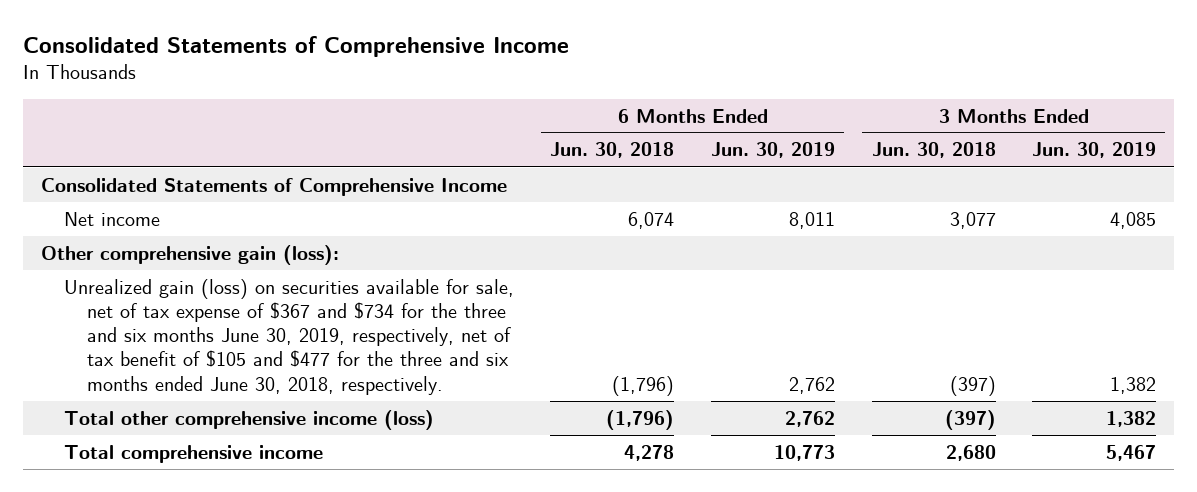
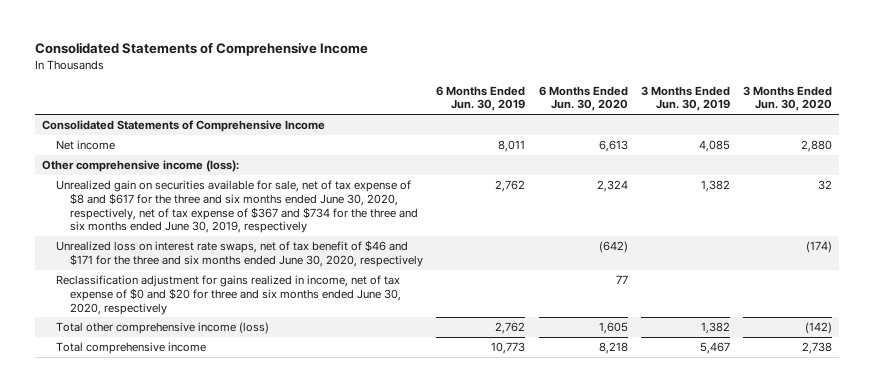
[550,142,675,159] Jun. 30, 2018 -> none
[871,142,996,159] Jun. 30, 2018 -> none
none -> [538,85,628,112] 6 Months Ended Jun. 30, 2020
none -> [743,85,833,112] 3 Months Ended Jun. 30, 2020
[40,244,339,265] Other comprehensive gain (loss): -> [41,160,239,173] Other comprehensive income (loss):
[63,278,514,395] Unrealized gain (loss) on securities available for sale, net of tax expense of $367 and $734 for the three and six months June 30, 2019, respectively, net of tax benefit of $105 and $477 for the three and six months ended June 30, 2018, respectively. -> [55,180,418,234] Unrealized gain on securities available for sale, net of tax expense of $8 and $617 for the three and six months ended June 30, 2020, respectively, net of tax expense of $367 and $734 for the three and six months ended June 30, 2019, respectively
none -> [55,240,423,267] Unrealized loss on interest rate swaps, net of tax benefit of $46 and $171 for the three and six months ended June 30, 2020, respectively
none -> [55,275,401,315] Reclassification adjustment for gains realized in income, net of tax expense of $0 and $20 for three and six months ended June 30, 2020, respectively

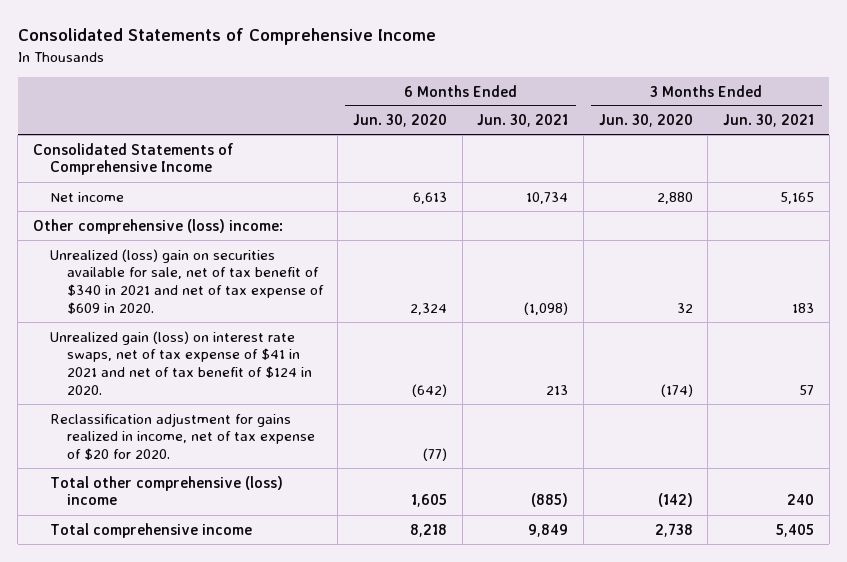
[436,85,526,112] 6 Months Ended Jun. 30, 2019 -> none
[641,85,731,112] 3 Months Ended Jun. 30, 2019 -> none
none -> [477,114,569,128] Jun. 30, 2021
none -> [723,114,815,128] Jun. 30, 2021
[41,160,239,173] Other comprehensive income (loss): -> [32,218,283,234] Other comprehensive (loss) income:
[55,180,418,234] Unrealized gain on securities available for sale, net of tax expense of $8 and $617 for the three and six months ended June 30, 2020, respectively, net of tax expense of $367 and $734 for the three and six months ended June 30, 2019, respectively -> [49,248,324,314] Unrealized (loss) gain on securities available for sale, net of tax benefit of $340 in 2021 and net of tax expense of $609 in 2020.
[55,240,423,267] Unrealized loss on interest rate swaps, net of tax benefit of $46 and $171 for the three and six months ended June 30, 2020, respectively -> [49,330,312,395] Unrealized gain (loss) on interest rate swaps, net of tax expense of $41 in 2021 and net of tax benefit of $124 in 2020.
[55,275,401,315] Reclassification adjustment for gains realized in income, net of tax expense of $0 and $20 for three and six months ended June 30, 2020, respectively -> [49,412,315,461] Reclassification adjustment for gains realized in income, net of tax expense of $20 for 2020.
[615,275,628,285] 77 -> [422,448,447,462] (77)
[55,322,269,335] Total other comprehensive income (loss) -> [49,475,283,506] Total other comprehensive (loss) income

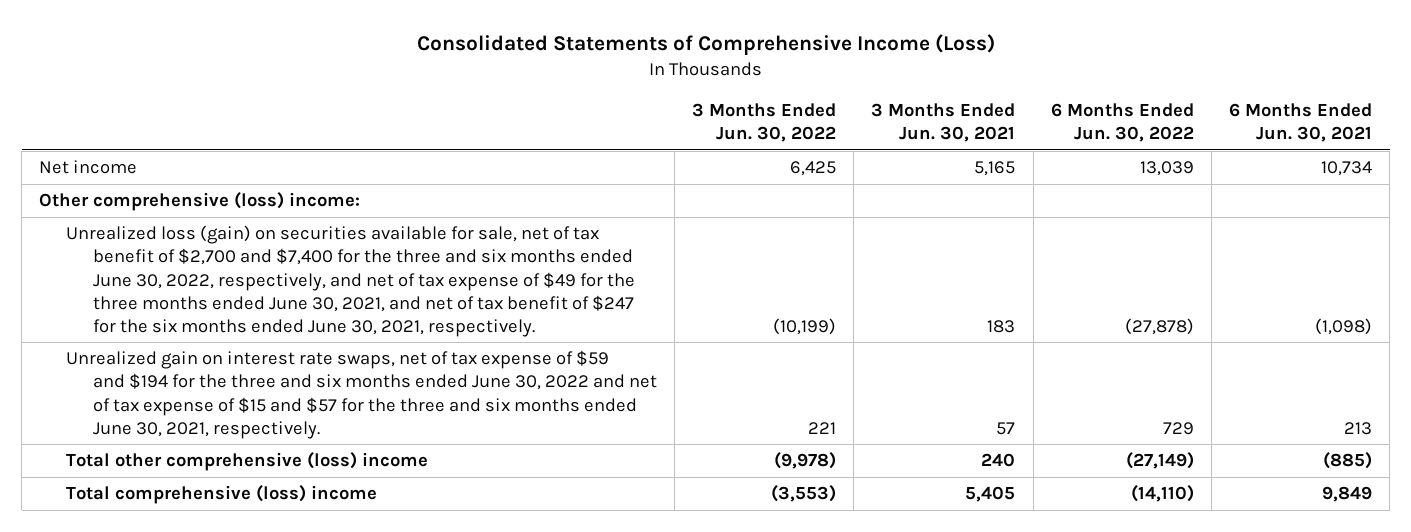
[17,28,436,46] Consolidated Statements of Comprehensive Income -> [416,34,995,56] Consolidated Statements of Comprehensive Income (Loss)
[352,114,447,128] Jun. 30, 2020 -> none
[598,114,693,128] Jun. 30, 2020 -> none
none -> [692,103,837,143] 3 Months Ended Jun. 30, 2022
none -> [1050,103,1194,143] 6 Months Ended Jun. 30, 2022
[32,142,234,176] Consolidated Statements of Comprehensive Income -> none
[49,412,315,461] Reclassification adjustment for gains realized in income, net of tax expense of $20 for 2020. -> none
[49,248,324,314] Unrealized (loss) gain on securities available for sale, net of tax benefit of $340 in 2021 and net of tax expense of $609 in 2020. -> [66,225,635,337] Unrealized loss (gain) on securities available for sale, net of tax benefit of $2,700 and $7,400 for the three and six months ended June 30, 2022, respectively, and net of tax expense of $49 for the three months ended June 30, 2021, and net of tax benefit of $247 for the six months ended June 30, 2021, respectively.
[49,330,312,395] Unrealized gain (loss) on interest rate swaps, net of tax expense of $41 in 2021 and net of tax benefit of $124 in 2020. -> [66,350,657,439] Unrealized gain on interest rate swaps, net of tax expense of $59 and $194 for the three and six months ended June 30, 2022 and net of tax expense of $15 and $57 for the three and six months ended June 30, 2021, respectively.
[49,522,252,538] Total comprehensive income -> [66,485,378,505] Total comprehensive (loss) income

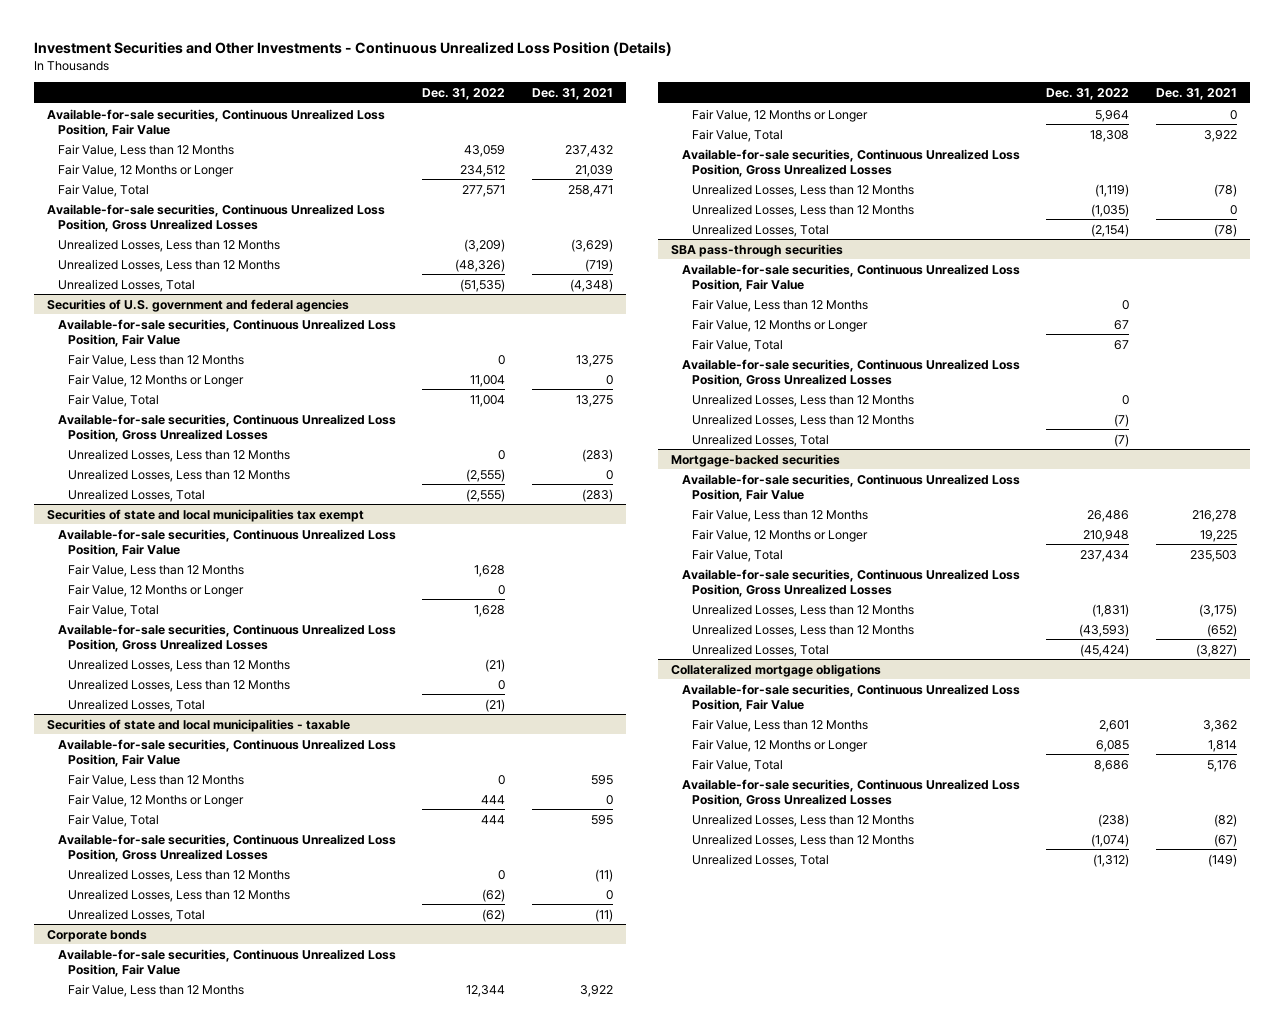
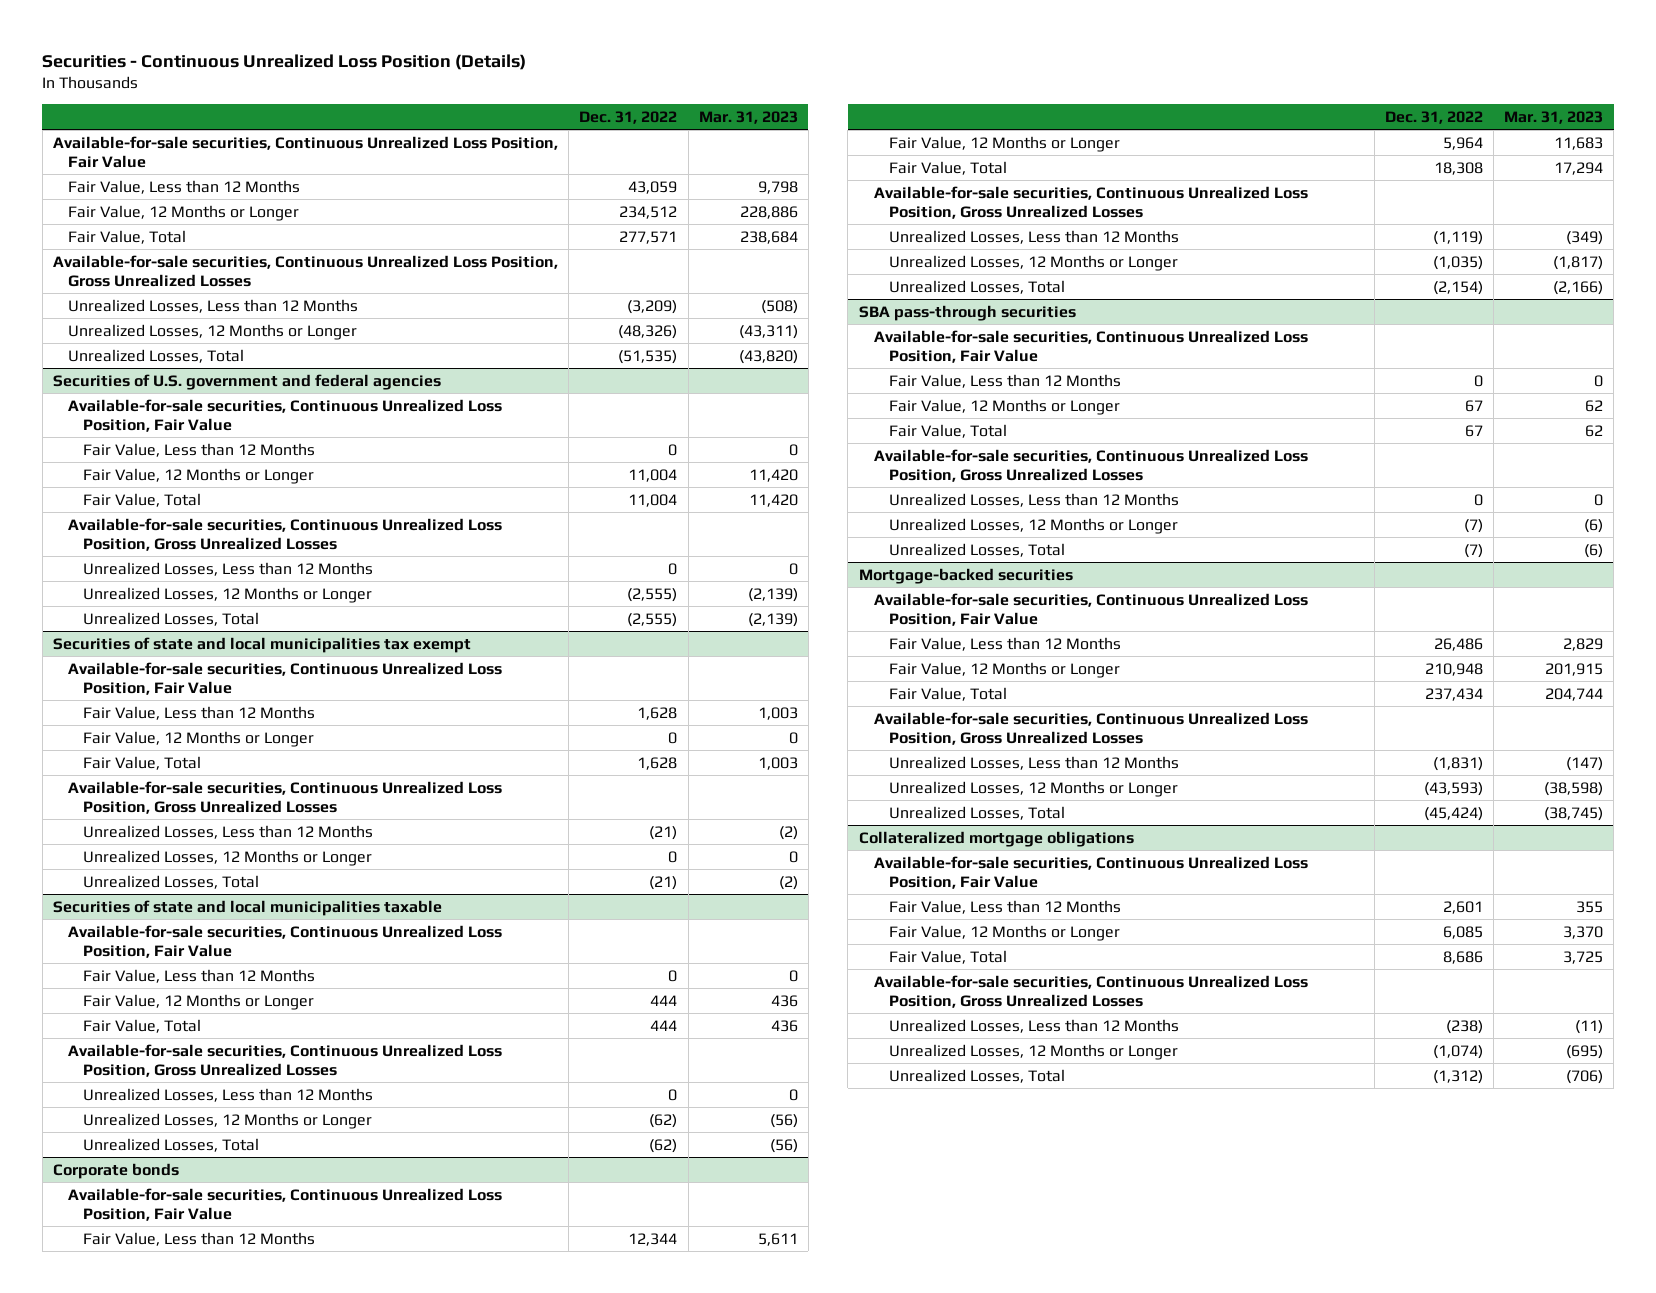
[33,42,672,57] Investment Securities and Other Investments - Continuous Unrealized Loss Position (Details) -> [42,53,527,70] Securities - Continuous Unrealized Loss Position (Details)
[532,88,614,101] Dec. 31, 2021 -> none
none -> [698,110,798,124] Mar. 31, 2023
[57,258,280,272] Unrealized Losses, Less than 12 Months -> [68,323,358,340] Unrealized Losses, 12 Months or Longer
[68,468,291,482] Unrealized Losses, Less than 12 Months -> [83,586,373,603] Unrealized Losses, 12 Months or Longer
[68,678,291,692] Unrealized Losses, Less than 12 Months -> [83,849,373,866] Unrealized Losses, 12 Months or Longer
[47,718,351,732] Securities of state and local municipalities - taxable -> [53,899,443,916] Securities of state and local municipalities taxable
[68,888,291,902] Unrealized Losses, Less than 12 Months -> [83,1112,373,1129] Unrealized Losses, 12 Months or Longer
[692,203,915,217] Unrealized Losses, Less than 12 Months -> [888,254,1178,271] Unrealized Losses, 12 Months or Longer
[692,413,915,427] Unrealized Losses, Less than 12 Months -> [888,517,1178,534] Unrealized Losses, 12 Months or Longer
[692,623,915,637] Unrealized Losses, Less than 12 Months -> [888,780,1178,797] Unrealized Losses, 12 Months or Longer
[692,833,915,847] Unrealized Losses, Less than 12 Months -> [888,1043,1178,1060] Unrealized Losses, 12 Months or Longer

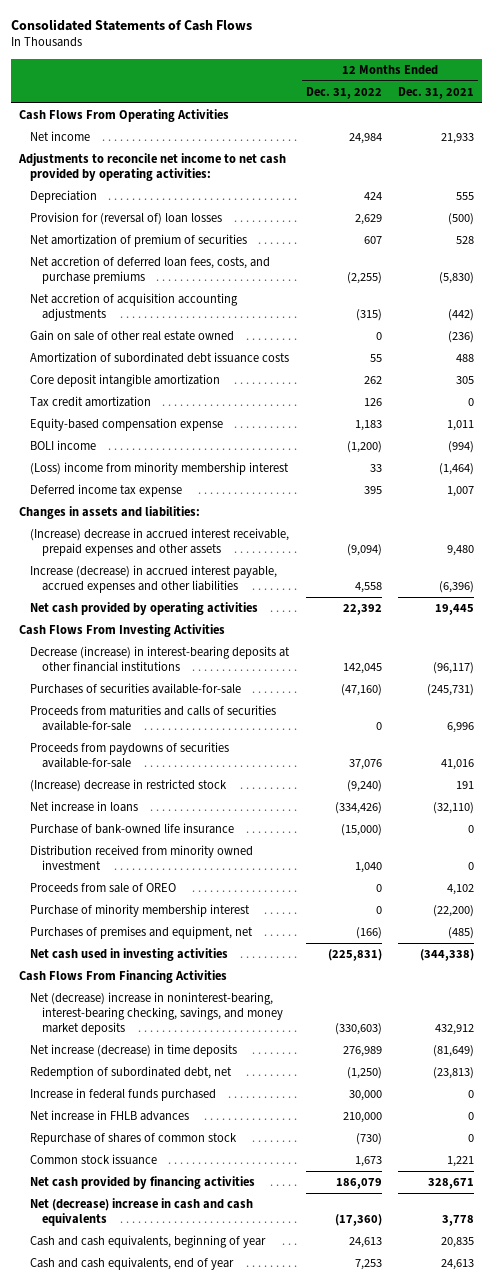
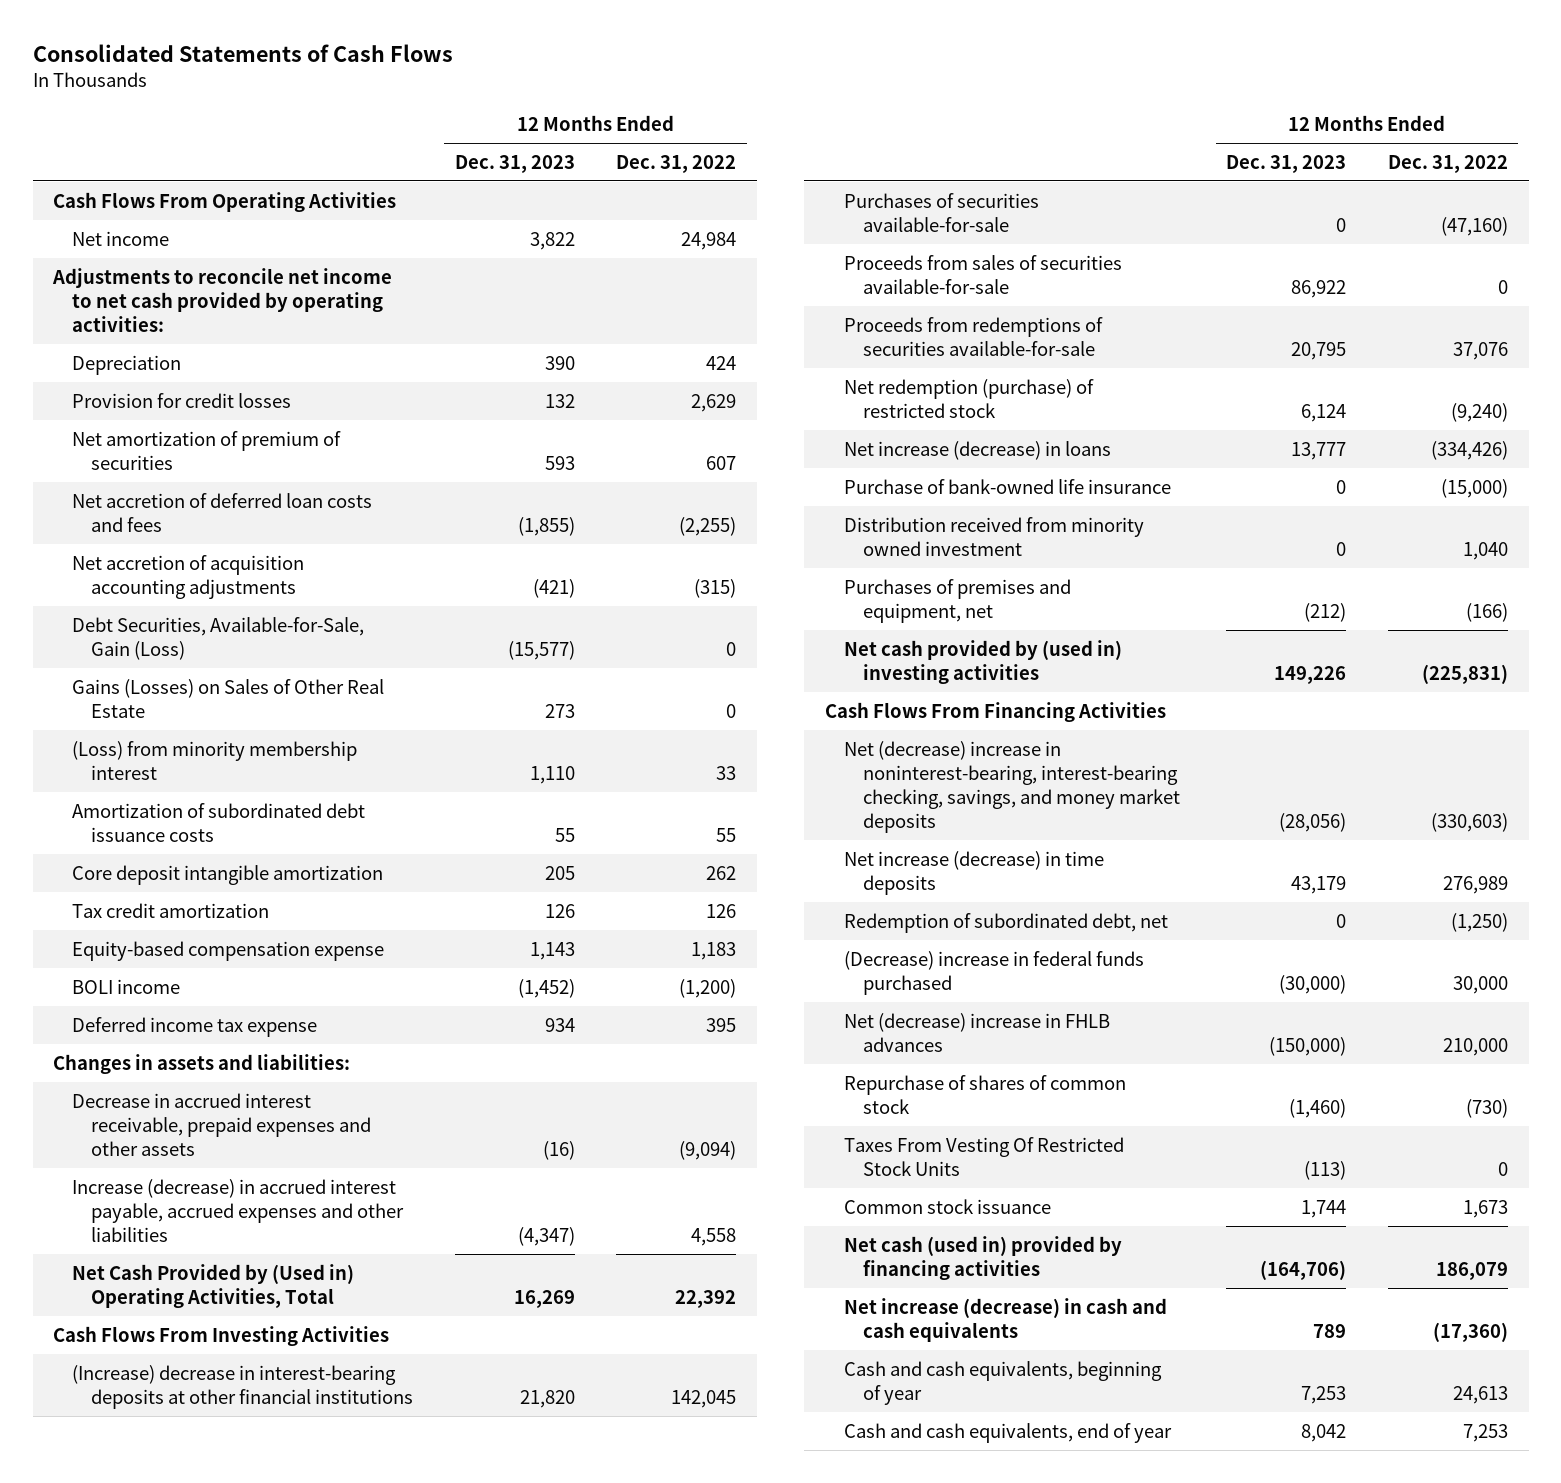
[398,86,475,99] Dec. 31, 2021 -> none
none -> [454,154,575,173] Dec. 31, 2023
[30,212,223,226] Provision for (reversal of) loan losses -> [72,392,292,408] Provision for credit losses
[30,256,271,285] Net accretion of deferred loan fees, costs, and purchase premiums -> [72,492,373,532] Net accretion of deferred loan costs and fees
none -> [72,616,365,660] Debt Securities, Available-for-Sale, Gain (Loss)
[30,330,235,342] Gain on sale of other real estate owned -> [72,678,385,718] Gains (Losses) on Sales of Other Real Estate
none -> [72,740,358,780] (Loss) from minority membership interest
[30,462,290,476] (Loss) income from minority membership interest -> none
[30,528,290,557] (Increase) decrease in accrued interest receivable, prepaid expenses and other assets -> [72,1092,372,1156] Decrease in accrued interest receivable, prepaid expenses and other assets
[30,602,259,616] Net cash provided by operating activities -> [72,1263,355,1308] Net Cash Provided by (Used in) Operating Activities, Total
[30,646,291,673] Decrease (increase) in interest-bearing deposits at other financial institutions -> [72,1364,414,1409] (Increase) decrease in interest-bearing deposits at other financial institutions
[30,705,277,732] Proceeds from maturities and calls of securities available-for-sale -> [843,254,1122,294] Proceeds from sales of securities available-for-sale
[30,742,230,769] Proceeds from paydowns of securities available-for-sale -> [843,316,1103,356] Proceeds from redemptions of securities available-for-sale
[30,779,228,793] (Increase) decrease in restricted stock -> [843,378,1094,418] Net redemption (purchase) of restricted stock
[30,801,139,813] Net increase in loans -> [843,440,1111,460] Net increase (decrease) in loans
[30,883,177,894] Proceeds from sale of OREO -> none
[30,904,251,918] Purchase of minority membership interest -> none
[30,948,229,962] Net cash used in investing activities -> [843,639,1122,684] Net cash provided by (used in) investing activities
[30,1088,217,1102] Increase in federal funds purchased -> [843,950,1144,995] (Decrease) increase in federal funds purchased
[30,1110,190,1122] Net increase in FHLB advances -> [843,1012,1110,1052] Net (decrease) increase in FHLB advances
none -> [843,1136,1124,1176] Taxes From Vesting Of Restricted Stock Units
[30,1176,256,1190] Net cash provided by financing activities -> [843,1235,1122,1280] Net cash (used in) provided by financing activities
[30,1198,254,1227] Net (decrease) increase in cash and cash equivalents -> [843,1297,1167,1342] Net increase (decrease) in cash and cash equivalents

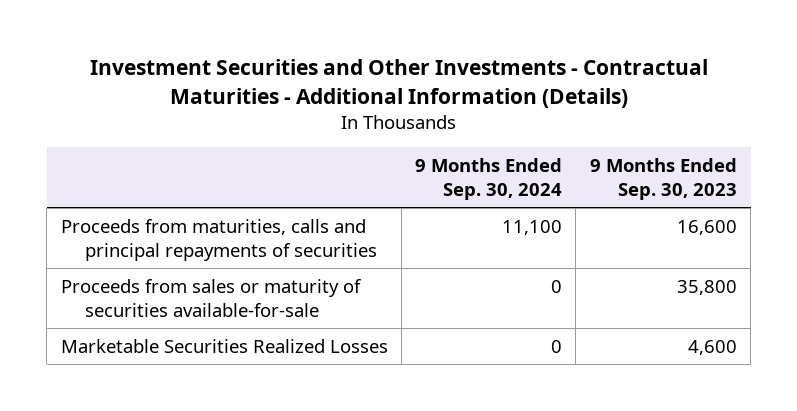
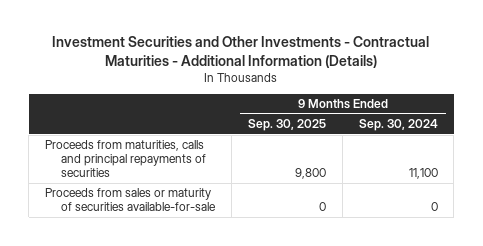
[589,158,737,200] 9 Months Ended Sep. 30, 2023 -> none
none -> [247,119,326,132] Sep. 30, 2025
[60,338,388,353] Marketable Securities Realized Losses -> none

